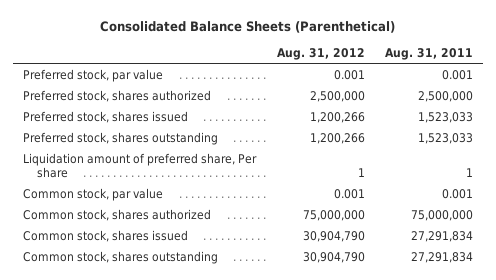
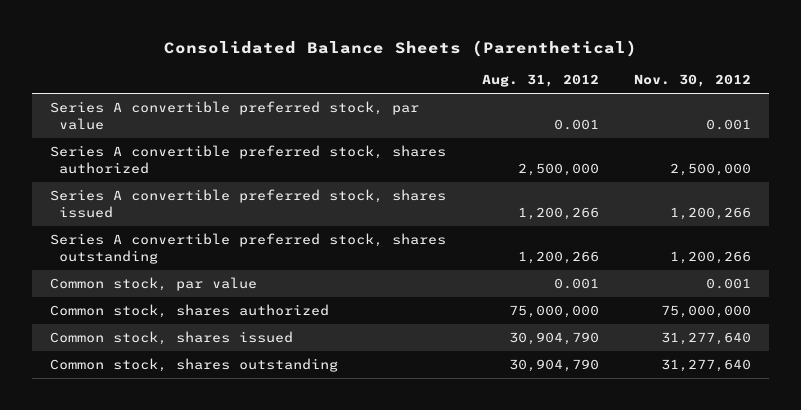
[384,47,473,60] Aug. 31, 2011 -> none
none -> [634,74,752,88] Nov. 30, 2012
[23,152,258,178] Liquidation amount of preferred share, Per share -> none
[23,68,164,82] Preferred stock, par value -> [50,101,420,131] Series A convertible preferred stock, par value
[23,89,212,102] Preferred stock, shares authorized -> [50,145,447,175] Series A convertible preferred stock, shares authorized
[23,110,189,123] Preferred stock, shares issued -> [50,189,447,219] Series A convertible preferred stock, shares issued
[23,131,219,145] Preferred stock, shares outstanding -> [50,233,447,265] Series A convertible preferred stock, shares outstanding

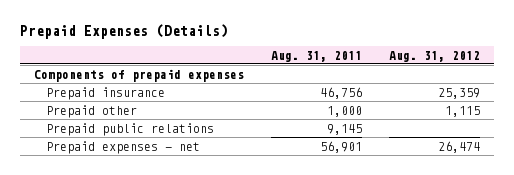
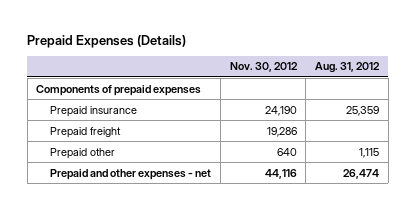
[270,50,362,62] Aug. 31, 2011 -> none
none -> [229,62,298,73] Nov. 30, 2012
none -> [50,126,122,138] Prepaid freight
[46,122,215,136] Prepaid public relations -> none
[46,140,201,154] Prepaid expenses - net -> [50,168,212,180] Prepaid and other expenses - net

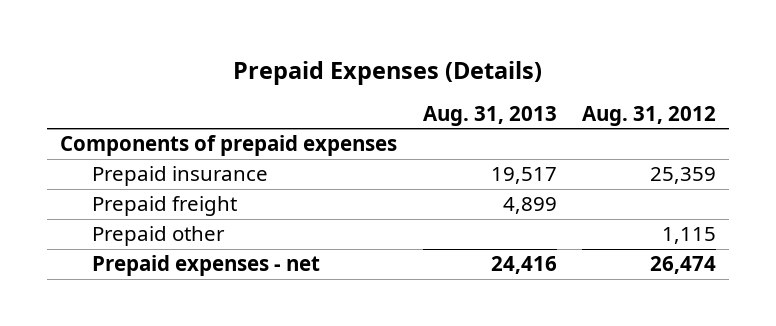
[229,62,298,73] Nov. 30, 2012 -> none
none -> [422,105,557,126] Aug. 31, 2013
[50,168,212,180] Prepaid and other expenses - net -> [92,255,321,277] Prepaid expenses - net

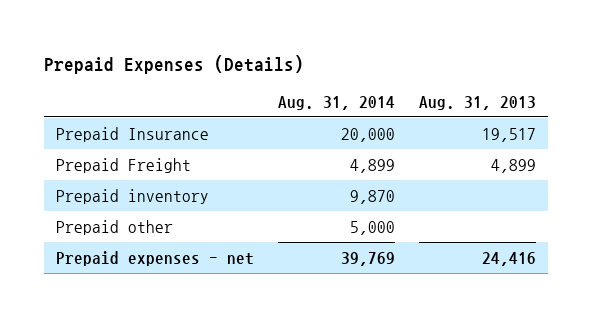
[582,105,717,126] Aug. 31, 2012 -> none
none -> [278,95,396,110] Aug. 31, 2014
[59,135,397,157] Components of prepaid expenses -> none
[92,166,269,187] Prepaid insurance -> [56,126,210,142] Prepaid Insurance
[92,196,238,217] Prepaid freight -> [56,157,192,173] Prepaid Freight
none -> [56,188,210,204] Prepaid inventory

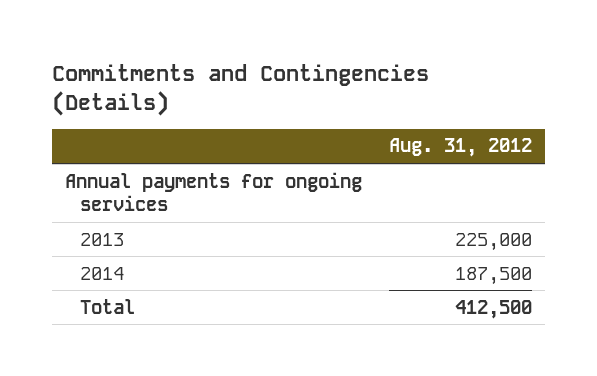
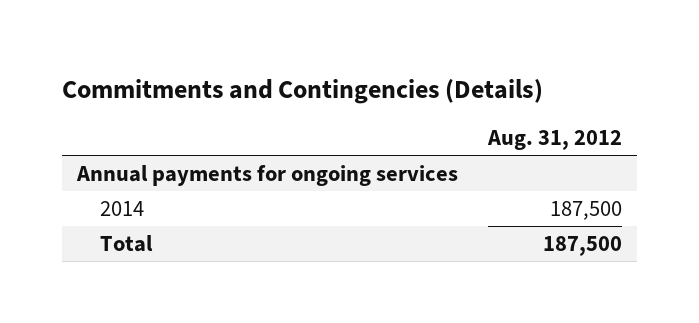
[79,232,124,246] 2013 -> none
[454,299,532,319] 412,500 -> [543,236,623,257] 187,500

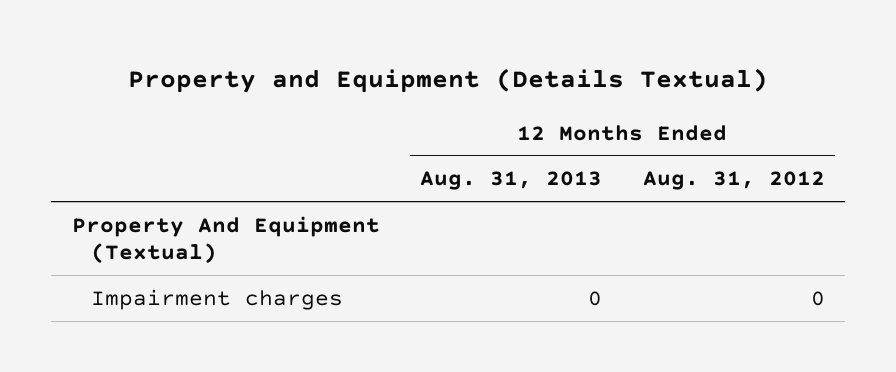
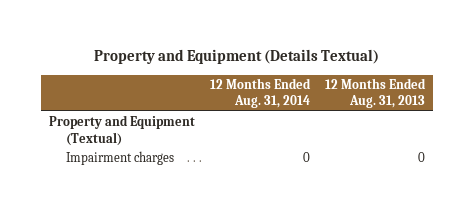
[642,171,825,191] Aug. 31, 2012 -> none
none -> [210,77,312,109] 12 Months Ended Aug. 31, 2014
[71,215,380,265] Property And Equipment (Textual) -> [48,115,195,146] Property and Equipment (Textual)

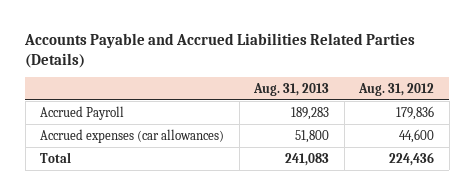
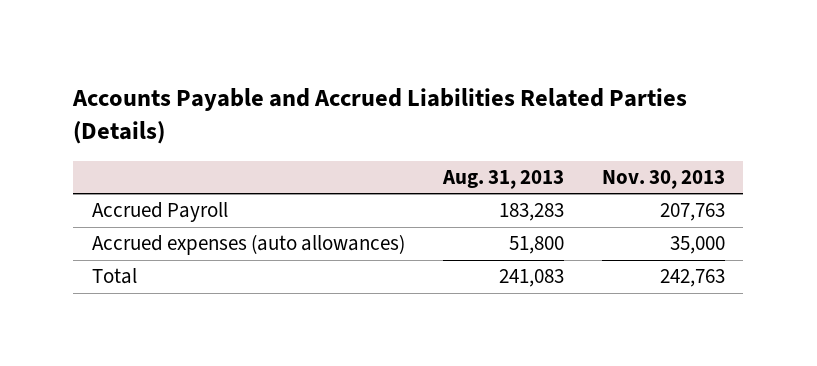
[358,82,435,96] Aug. 31, 2012 -> none
none -> [601,170,725,190] Nov. 30, 2013
[291,106,330,120] 189,283 -> [498,203,564,222] 183,283
[40,128,225,143] Accrued expenses (car allowances) -> [92,234,406,256] Accrued expenses (auto allowances)

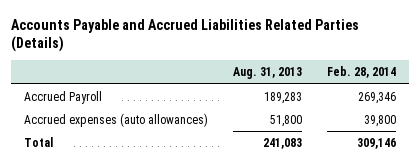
[601,170,725,190] Nov. 30, 2013 -> none
none -> [327,66,397,79] Feb. 28, 2014
[498,203,564,222] 183,283 -> [263,91,302,104] 189,283

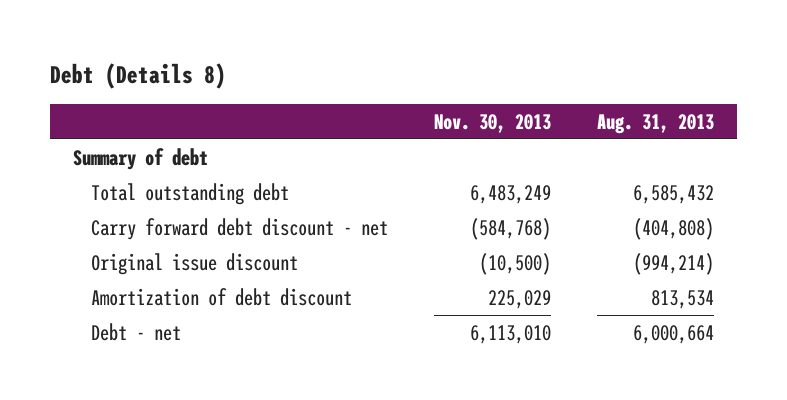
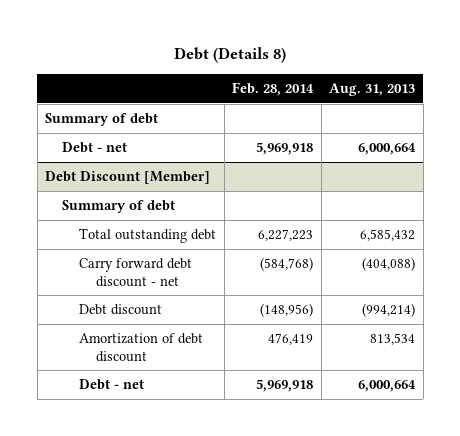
[433,113,551,133] Nov. 30, 2013 -> none
none -> [232,81,315,96] Feb. 28, 2014
none -> [62,142,128,154] Debt - net
none -> [45,171,211,185] Debt Discount [Member]
none -> [62,200,176,214] Summary of debt
[632,217,714,240] (404,808) -> [362,257,416,272] (404,088)
[90,252,298,275] Original issue discount -> [79,304,163,316] Debt discount

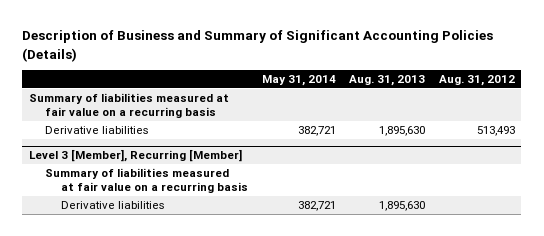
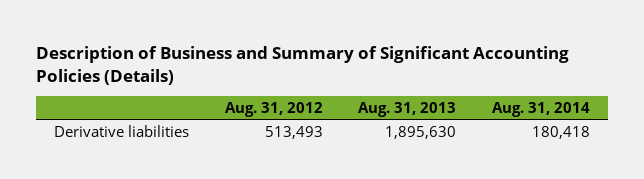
[261,75,336,87] May 31, 2014 -> none
none -> [491,101,590,117] Aug. 31, 2014
[28,92,229,119] Summary of liabilities measured at fair value on a recurring basis -> none
[28,149,242,163] Level 3 [Member], Recurring [Member] -> none
[45,167,249,194] Summary of liabilities measured at fair value on a recurring basis -> none
[61,200,165,209] Derivative liabilities -> none

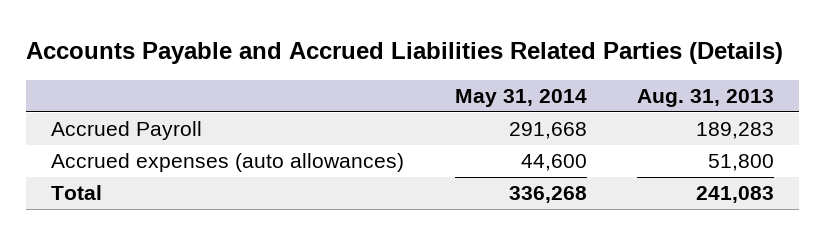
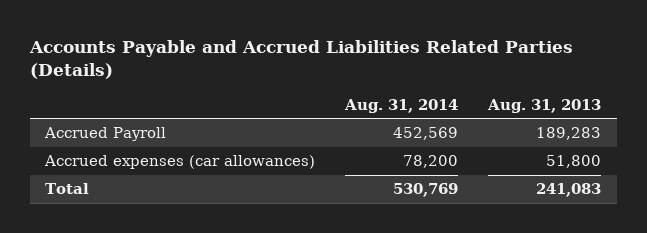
[454,89,587,108] May 31, 2014 -> none
none -> [344,98,459,113] Aug. 31, 2014
[51,153,405,173] Accrued expenses (auto allowances) -> [44,155,316,170] Accrued expenses (car allowances)

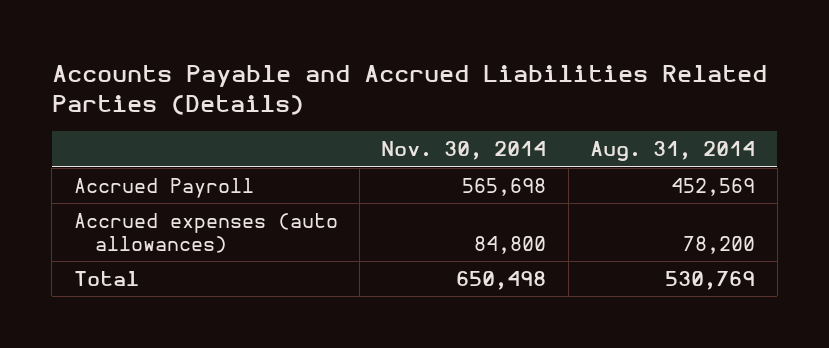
[487,98,602,113] Aug. 31, 2013 -> none
none -> [381,141,547,161] Nov. 30, 2014
[44,155,316,170] Accrued expenses (car allowances) -> [73,213,338,254] Accrued expenses (auto allowances)

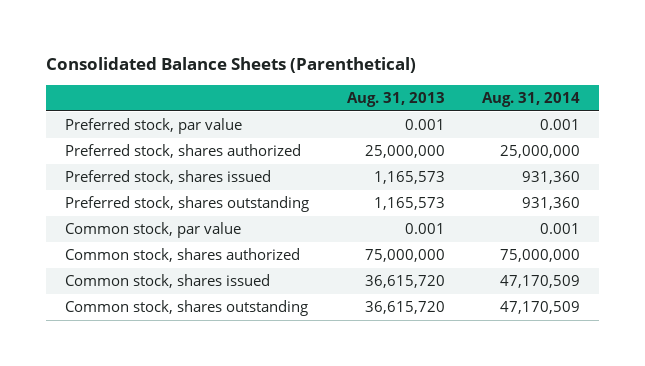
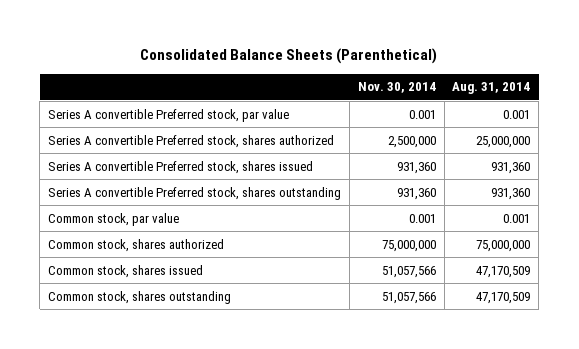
[346,92,445,108] Aug. 31, 2013 -> none
none -> [357,82,436,94] Nov. 30, 2014
[65,118,243,135] Preferred stock, par value -> [48,108,290,122] Series A convertible Preferred stock, par value
[65,144,302,159] Preferred stock, shares authorized -> [48,134,335,148] Series A convertible Preferred stock, shares authorized
[65,170,272,185] Preferred stock, shares issued -> [48,160,314,174] Series A convertible Preferred stock, shares issued
[65,196,310,213] Preferred stock, shares outstanding -> [48,186,342,200] Series A convertible Preferred stock, shares outstanding

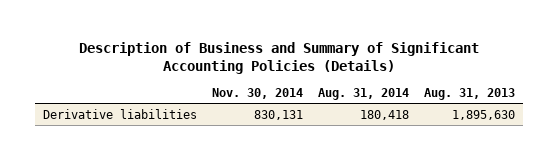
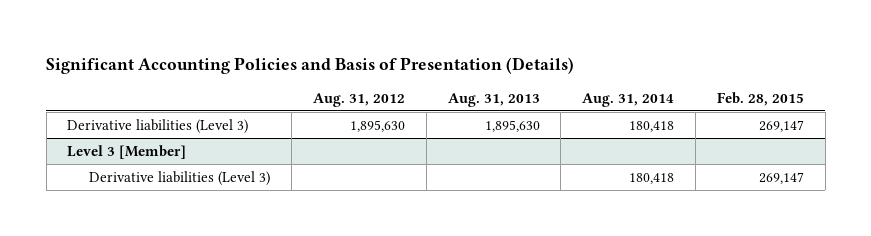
[79,42,480,75] Description of Business and Summary of Significant Accounting Policies (Details) -> [46,56,575,74] Significant Accounting Policies and Basis of Presentation (Details)
[211,88,303,100] Nov. 30, 2014 -> none
none -> [312,92,405,107] Aug. 31, 2012
none -> [716,91,804,106] Feb. 28, 2015
[42,108,197,119] Derivative liabilities -> [67,118,249,134] Derivative liabilities (Level 3)
none -> [67,144,187,159] Level 3 [Member]
none -> [89,170,271,186] Derivative liabilities (Level 3)

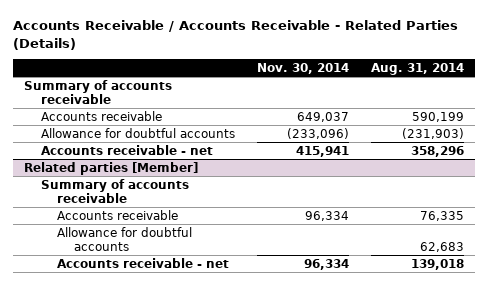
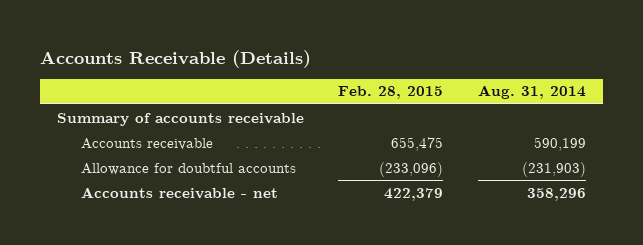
[12,20,458,50] Accounts Receivable / Accounts Receivable - Related Parties (Details) -> [40,49,312,68] Accounts Receivable (Details)
[256,62,349,74] Nov. 30, 2014 -> none
none -> [338,86,444,100] Feb. 28, 2015
[23,161,198,175] Related parties [Member] -> none
[40,178,189,203] Summary of accounts receivable -> none
[57,209,179,220] Accounts receivable -> none
[57,226,193,251] Allowance for doubtful accounts -> none
[57,257,230,268] Accounts receivable - net -> none

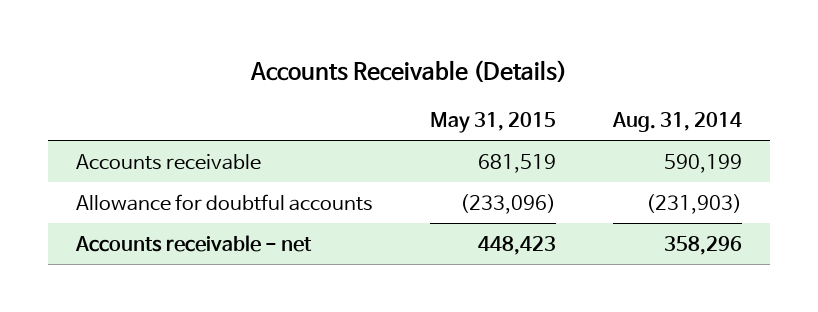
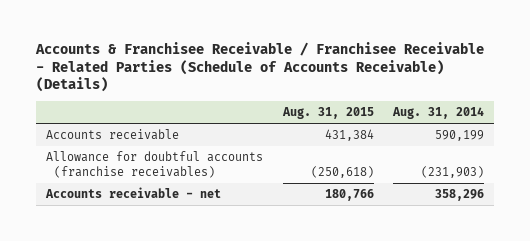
[250,60,568,84] Accounts Receivable (Details) -> [34,41,484,93] Accounts & Franchisee Receivable / Franchisee Receivable - Related Parties (Schedule of Accounts Receivable) (Details)
[430,111,557,133] May 31, 2015 -> none
none -> [281,107,374,120] Aug. 31, 2015
[76,193,374,211] Allowance for doubtful accounts -> [45,151,263,178] Allowance for doubtful accounts (franchise receivables)

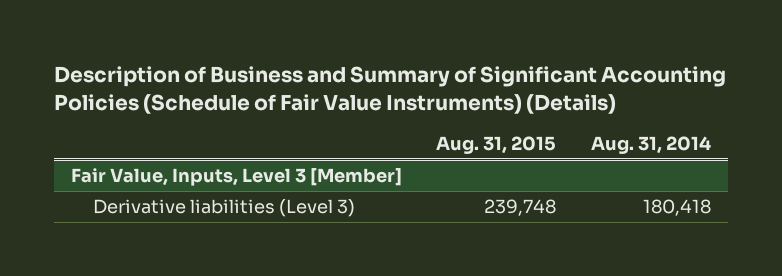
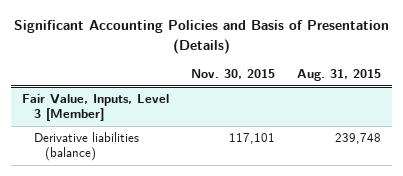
[54,65,727,114] Description of Business and Summary of Significant Accounting Policies (Schedule of Fair Value Instruments) (Details) -> [13,20,389,54] Significant Accounting Policies and Basis of Presentation (Details)
[590,135,711,154] Aug. 31, 2014 -> none
none -> [191,69,276,80] Nov. 30, 2015
[93,199,356,218] Derivative liabilities (Level 3) -> [33,132,139,162] Derivative liabilities (balance)

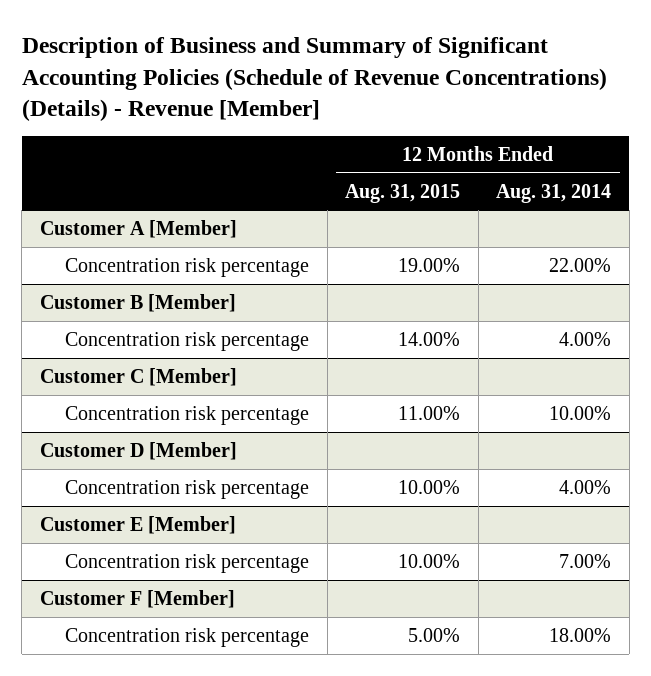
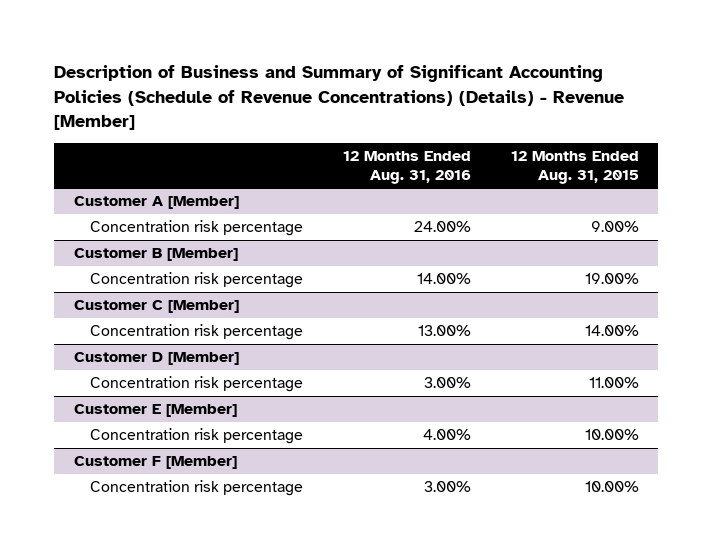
[496,183,612,203] Aug. 31, 2014 -> none
none -> [342,151,471,184] 12 Months Ended Aug. 31, 2016
[398,257,461,272] 19.00% -> [590,221,639,233] 9.00%
[398,331,461,346] 14.00% -> [584,273,639,285] 19.00%
[398,405,461,420] 11.00% -> [584,325,639,337] 14.00%
[398,479,461,494] 10.00% -> [588,377,639,389] 11.00%
[408,627,461,642] 5.00% -> [584,481,639,493] 10.00%

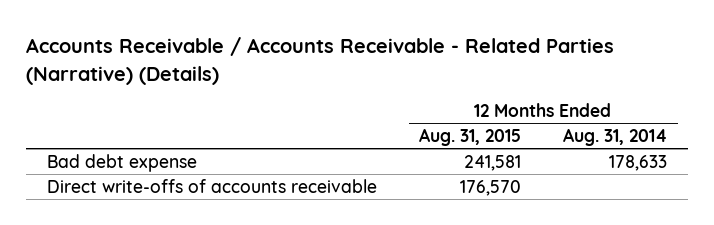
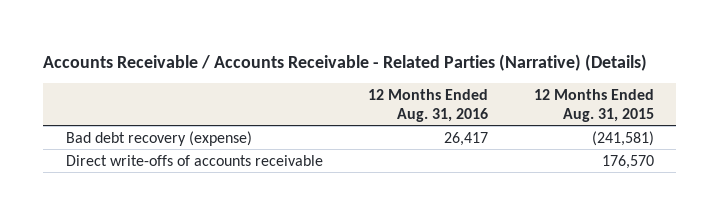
[563,128,668,147] Aug. 31, 2014 -> none
none -> [368,88,489,122] 12 Months Ended Aug. 31, 2016
[47,153,198,172] Bad debt expense -> [65,130,252,146] Bad debt recovery (expense)
[464,154,522,171] 241,581 -> [591,130,654,146] (241,581)

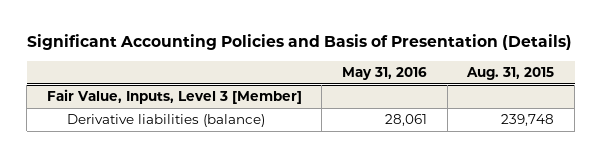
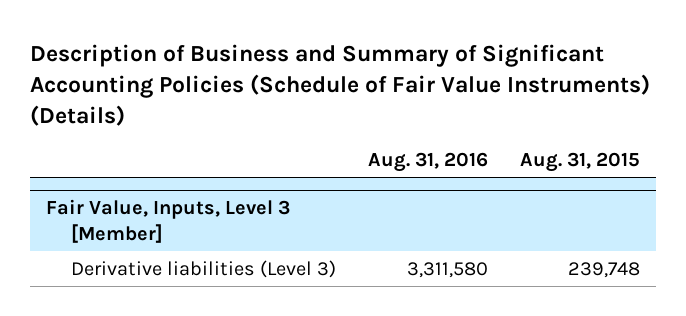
[26,34,572,51] Significant Accounting Policies and Basis of Presentation (Details) -> [30,44,651,126] Description of Business and Summary of Significant Accounting Policies (Schedule of Fair Value Instruments) (Details)
[342,67,428,81] May 31, 2016 -> none
none -> [368,152,489,173] Aug. 31, 2016
[67,114,266,128] Derivative liabilities (balance) -> [71,259,337,278] Derivative liabilities (Level 3)

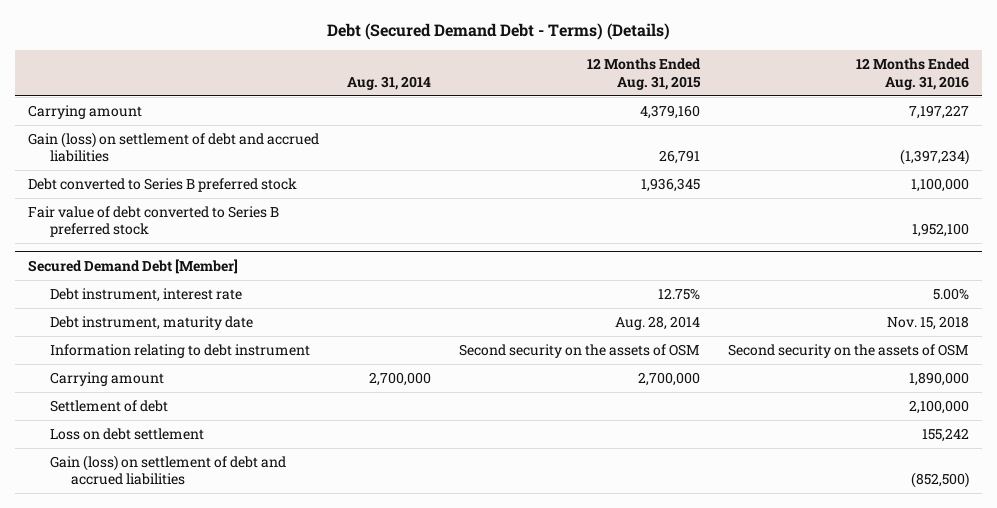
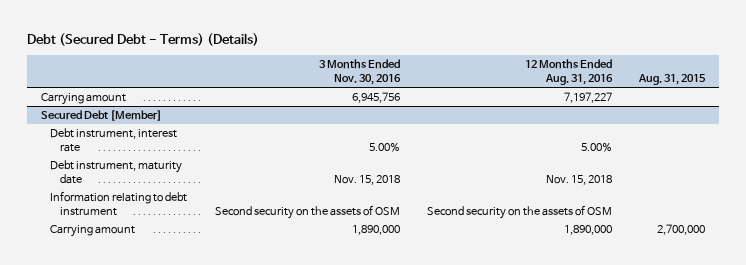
[326,23,670,41] Debt (Secured Demand Debt - Terms) (Details) -> [26,33,259,47] Debt (Secured Debt - Terms) (Details)
[347,75,432,90] Aug. 31, 2014 -> none
[586,58,701,90] 12 Months Ended Aug. 31, 2015 -> none
none -> [318,59,401,86] 3 Months Ended Nov. 30, 2016
none -> [638,74,707,86] Aug. 31, 2015
[28,132,320,163] Gain (loss) on settlement of debt and accrued liabilities -> none
[28,178,298,193] Debt converted to Series B preferred stock -> none
[28,206,280,238] Fair value of debt converted to Series B preferred stock -> none
[28,258,239,274] Secured Demand Debt [Member] -> [40,110,162,122] Secured Debt [Member]
[49,400,168,413] Settlement of debt -> none
[49,428,204,441] Loss on debt settlement -> none
[49,455,286,486] Gain (loss) on settlement of debt and accrued liabilities -> none

